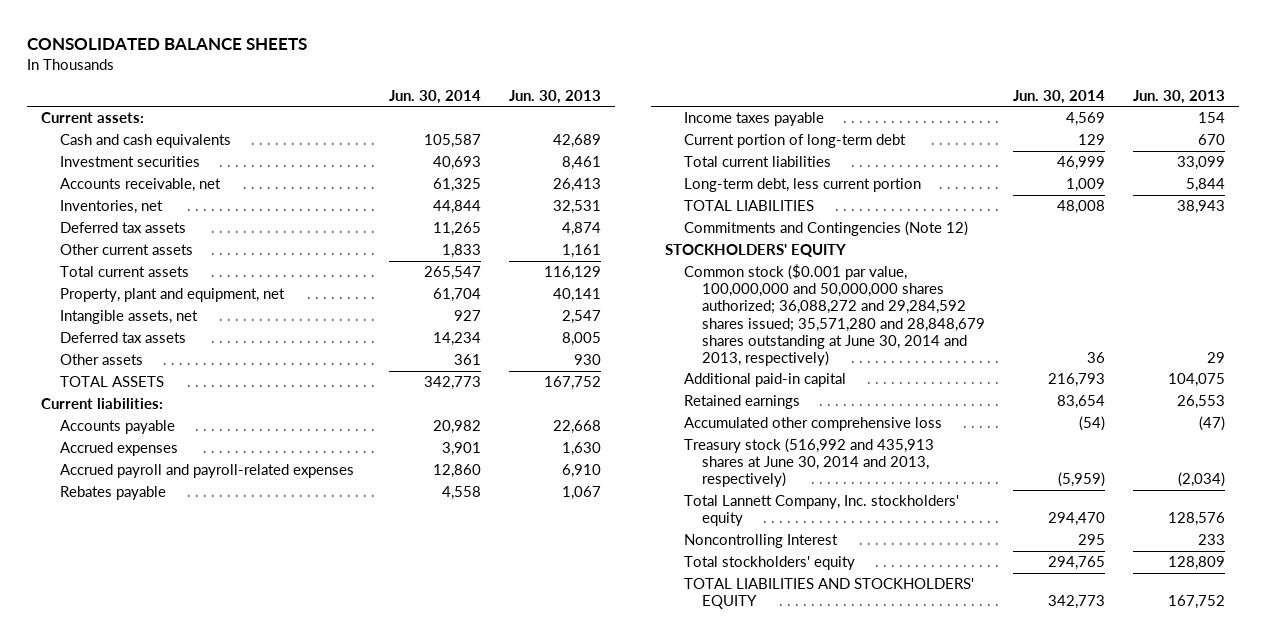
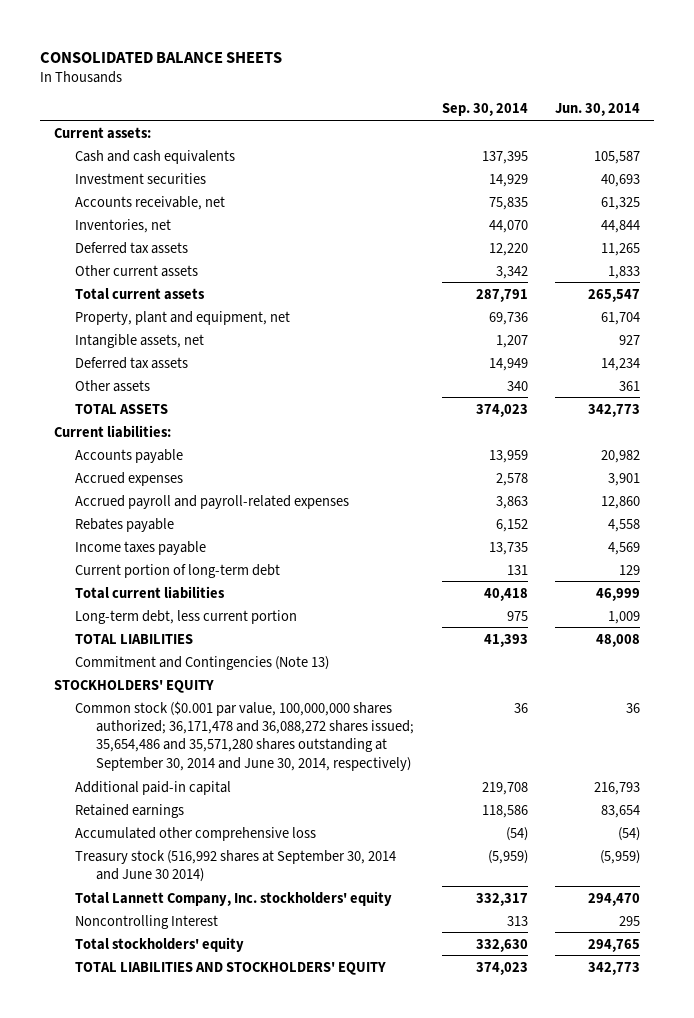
[508,89,601,104] Jun. 30, 2013 -> none
none -> [441,103,528,117] Sep. 30, 2014
[683,221,968,237] Commitments and Contingencies (Note 12) -> [74,655,329,670] Commitment and Contingencies (Note 13)
[683,264,986,366] Common stock ($0.001 par value, 100,000,000 and 50,000,000 shares authorized; 36,088,272 and 29,284,592 shares issued; 35,571,280 and 28,848,679 shares outstanding at June 30, 2014 and 2013, respectively) -> [74,700,415,771] Common stock ($0.001 par value, 100,000,000 shares authorized; 36,171,478 and 36,088,272 shares issued; 35,654,486 and 35,571,280 shares outstanding at September 30, 2014 and June 30, 2014, respectively)
[683,438,934,488] Treasury stock (516,992 and 435,913 shares at June 30, 2014 and 2013, respectively) -> [74,849,396,882] Treasury stock (516,992 shares at September 30, 2014 and June 30 2014)

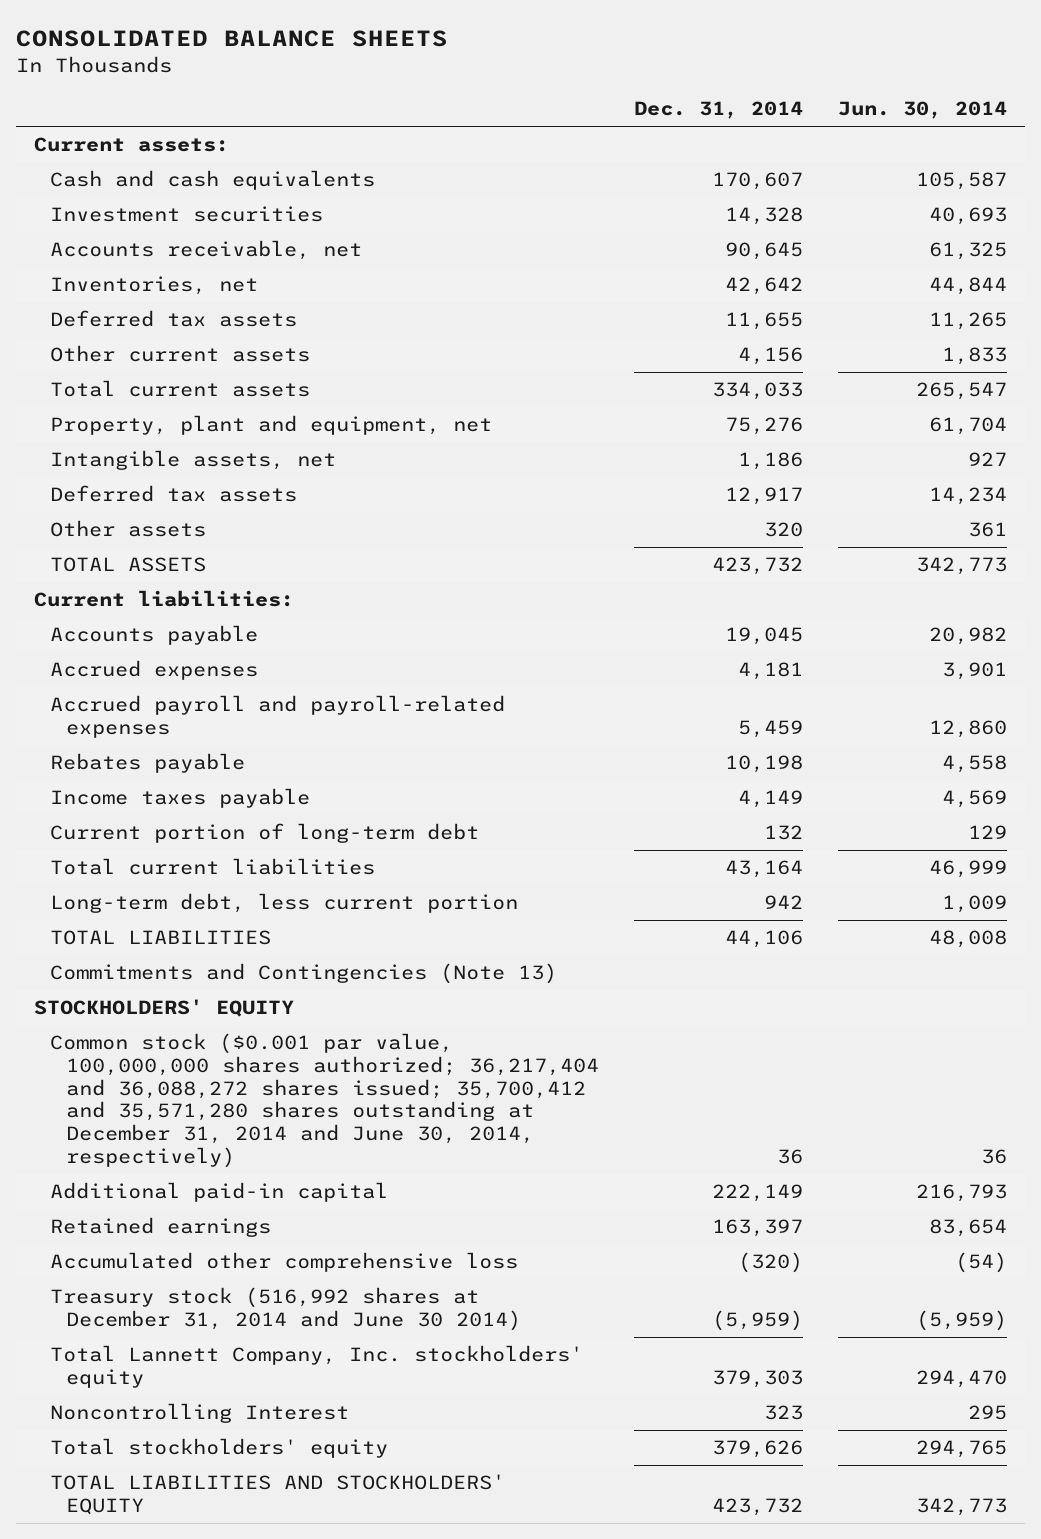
[441,103,528,117] Sep. 30, 2014 -> none
none -> [633,101,803,120] Dec. 31, 2014
[74,655,329,670] Commitment and Contingencies (Note 13) -> [49,963,557,985] Commitments and Contingencies (Note 13)
[74,700,415,771] Common stock ($0.001 par value, 100,000,000 shares authorized; 36,171,478 and 36,088,272 shares issued; 35,654,486 and 35,571,280 shares outstanding at September 30, 2014 and June 30, 2014, respectively) -> [49,1033,599,1168] Common stock ($0.001 par value, 100,000,000 shares authorized; 36,217,404 and 36,088,272 shares issued; 35,700,412 and 35,571,280 shares outstanding at December 31, 2014 and June 30, 2014, respectively)
[74,849,396,882] Treasury stock (516,992 shares at September 30, 2014 and June 30 2014) -> [49,1287,521,1331] Treasury stock (516,992 shares at December 31, 2014 and June 30 2014)

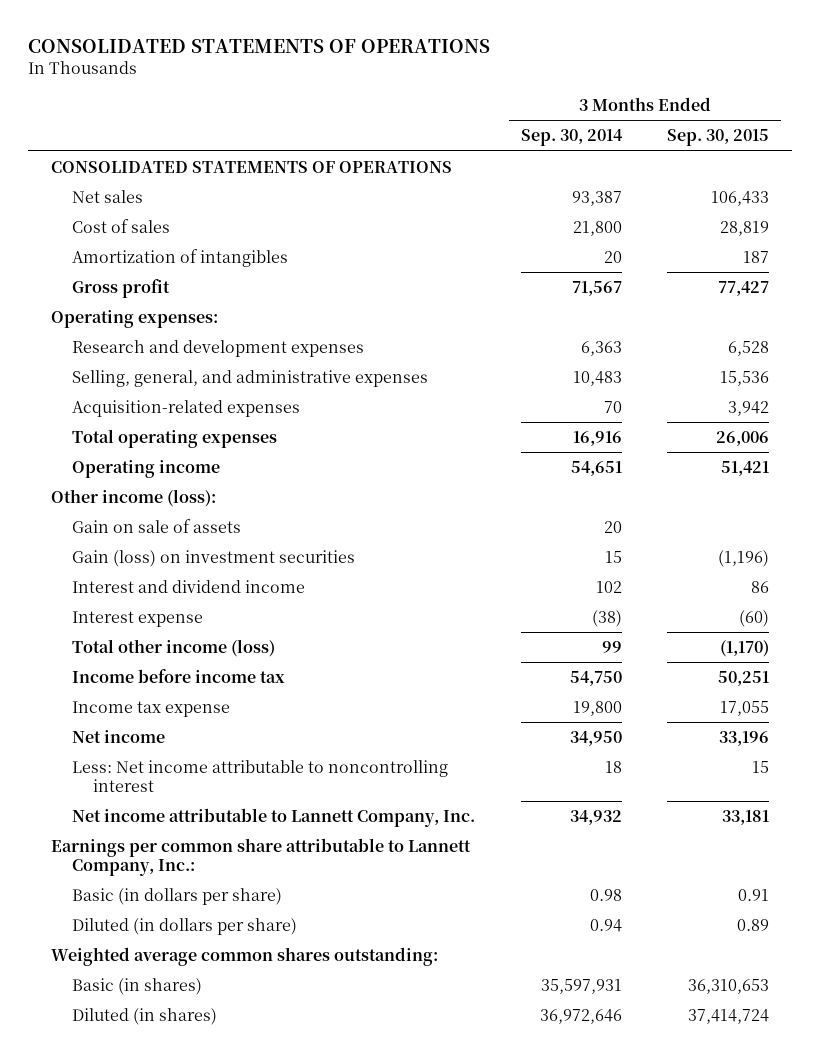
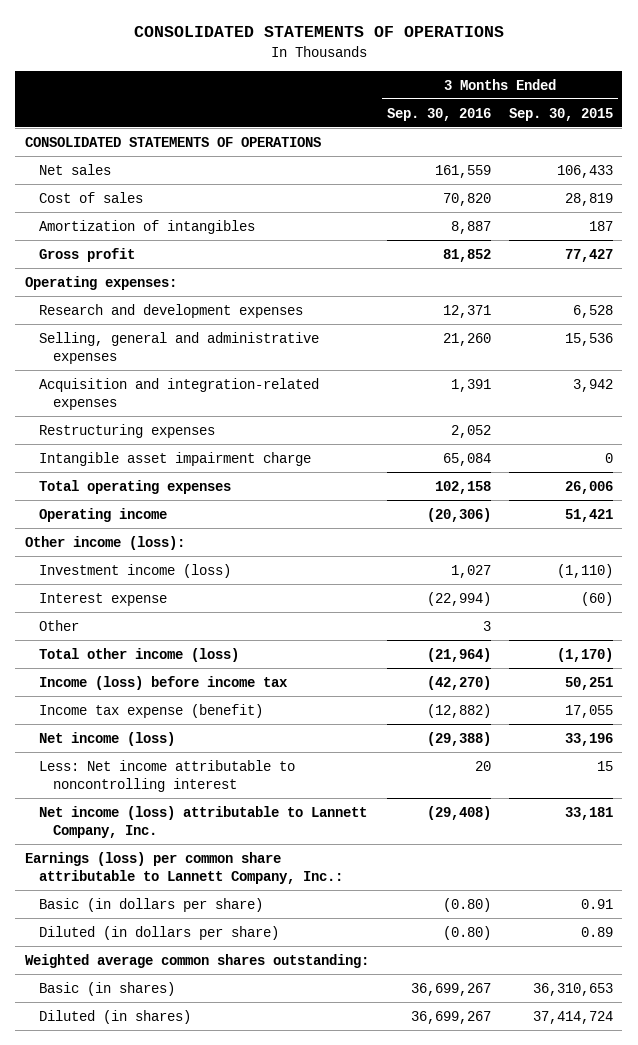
[520,129,623,147] Sep. 30, 2014 -> none
none -> [386,107,491,121] Sep. 30, 2016
[71,369,428,387] Selling, general, and administrative expenses -> [38,331,319,364] Selling, general and administrative expenses
[71,399,300,417] Acquisition-related expenses -> [38,377,319,410] Acquisition and integration-related expenses
none -> [38,423,215,438] Restructuring expenses
none -> [38,451,311,466] Intangible asset impairment charge
[71,518,241,533] Gain on sale of assets -> none
[71,549,355,567] Gain (loss) on investment securities -> none
[71,579,305,593] Interest and dividend income -> none
none -> [38,563,231,578] Investment income (loss)
none -> [38,619,79,631] Other
[71,668,285,683] Income before income tax -> [38,675,288,690] Income (loss) before income tax
[71,700,230,717] Income tax expense -> [38,703,263,718] Income tax expense (benefit)
[71,729,165,743] Net income -> [38,731,175,746] Net income (loss)
[71,807,475,827] Net income attributable to Lannett Company, Inc. -> [38,805,367,838] Net income (loss) attributable to Lannett Company, Inc.
[50,837,471,876] Earnings per common share attributable to Lannett Company, Inc.: -> [24,851,343,884] Earnings (loss) per common share attributable to Lannett Company, Inc.:

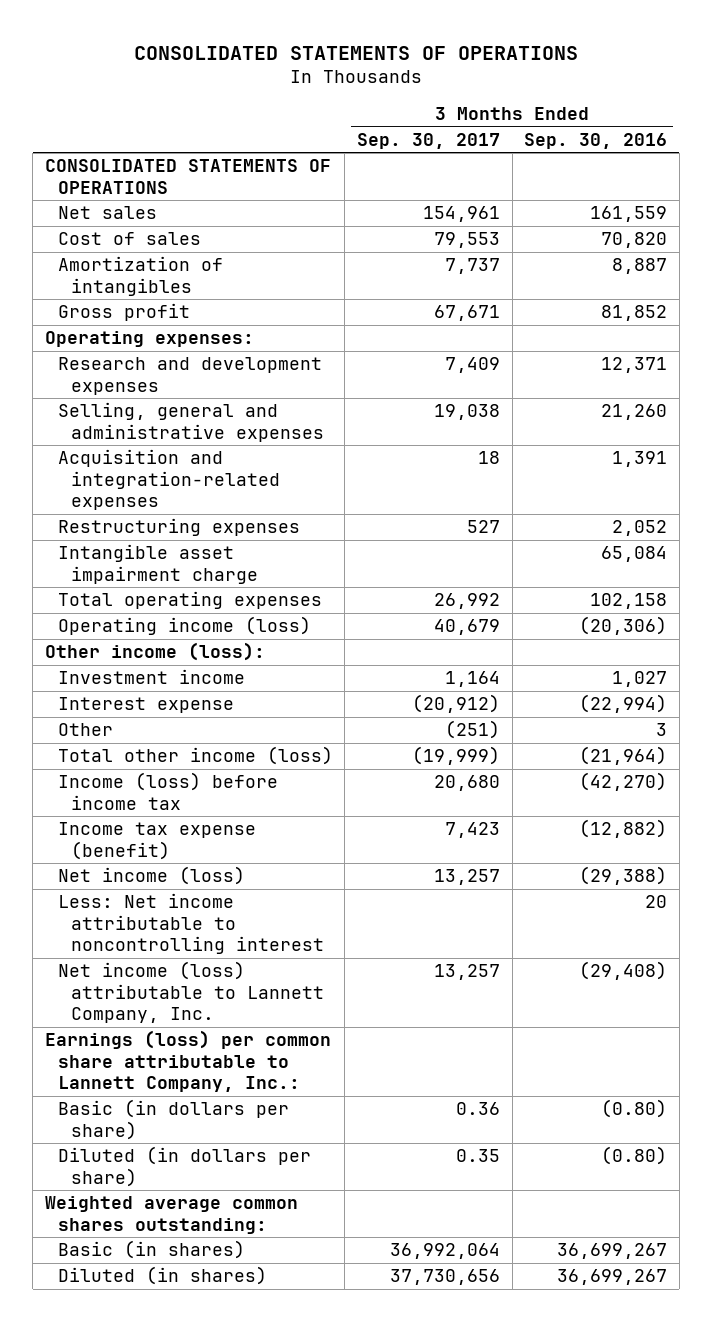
[509,107,614,121] Sep. 30, 2015 -> none
none -> [356,132,500,149] Sep. 30, 2017
[38,507,167,522] Operating income -> [57,616,311,636] Operating income (loss)
[38,563,231,578] Investment income (loss) -> [57,669,245,685] Investment income

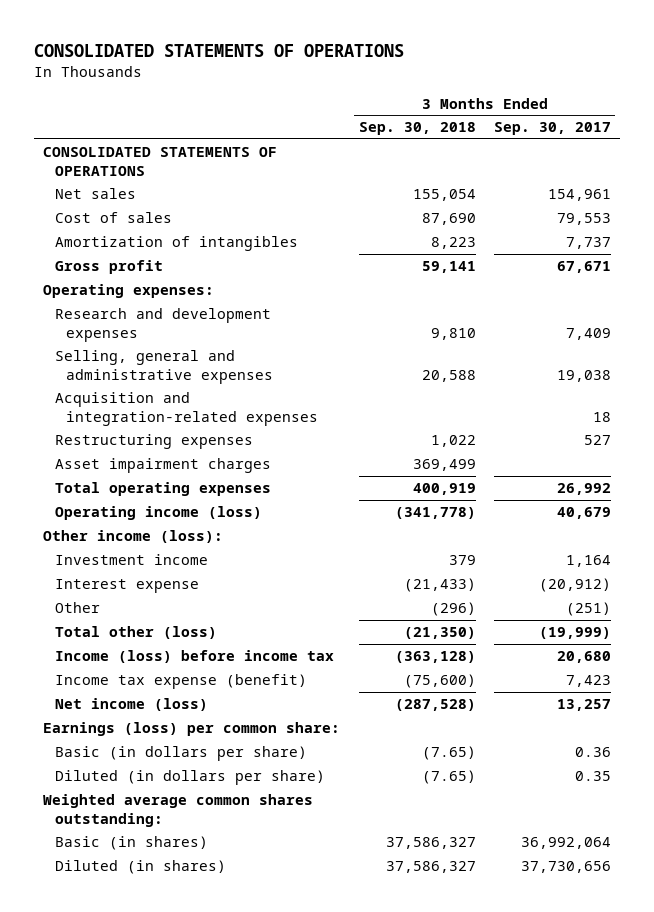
[524,132,668,149] Sep. 30, 2016 -> none
none -> [358,122,476,136] Sep. 30, 2018
[57,544,258,584] Intangible asset impairment charge -> none
none -> [54,458,271,474] Asset impairment charges
[57,746,333,766] Total other income (loss) -> [54,626,217,640] Total other (loss)
[57,893,324,955] Less: Net income attributable to noncontrolling interest -> none
[57,961,324,1024] Net income (loss) attributable to Lannett Company, Inc. -> none
[44,1030,331,1093] Earnings (loss) per common share attributable to Lannett Company, Inc.: -> [43,722,341,737] Earnings (loss) per common share:

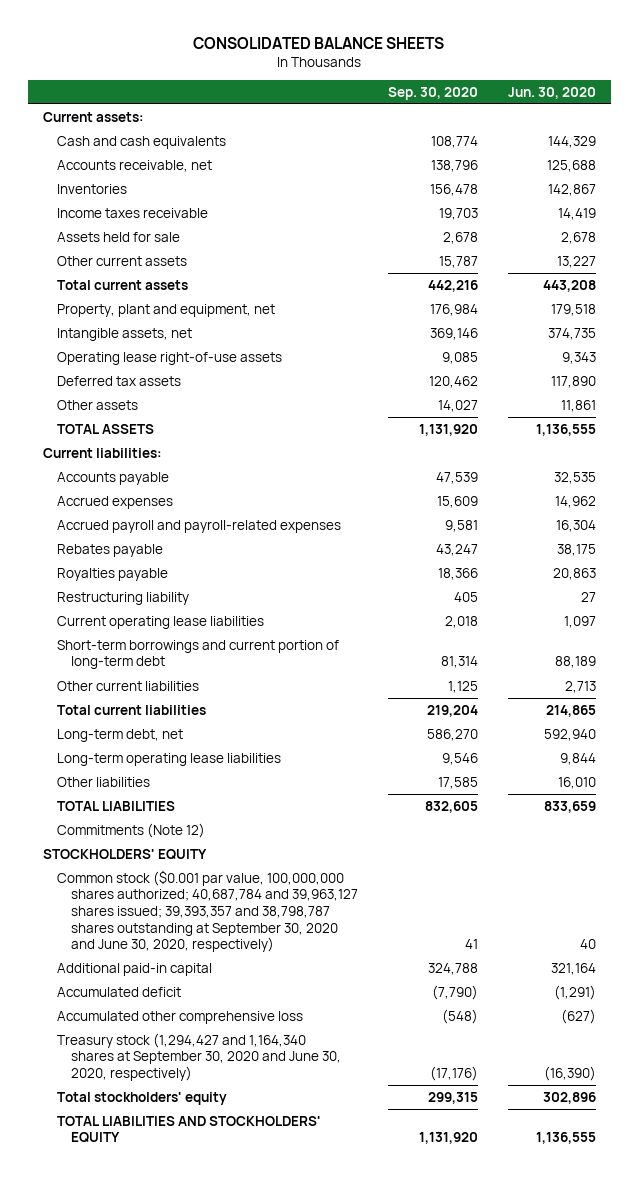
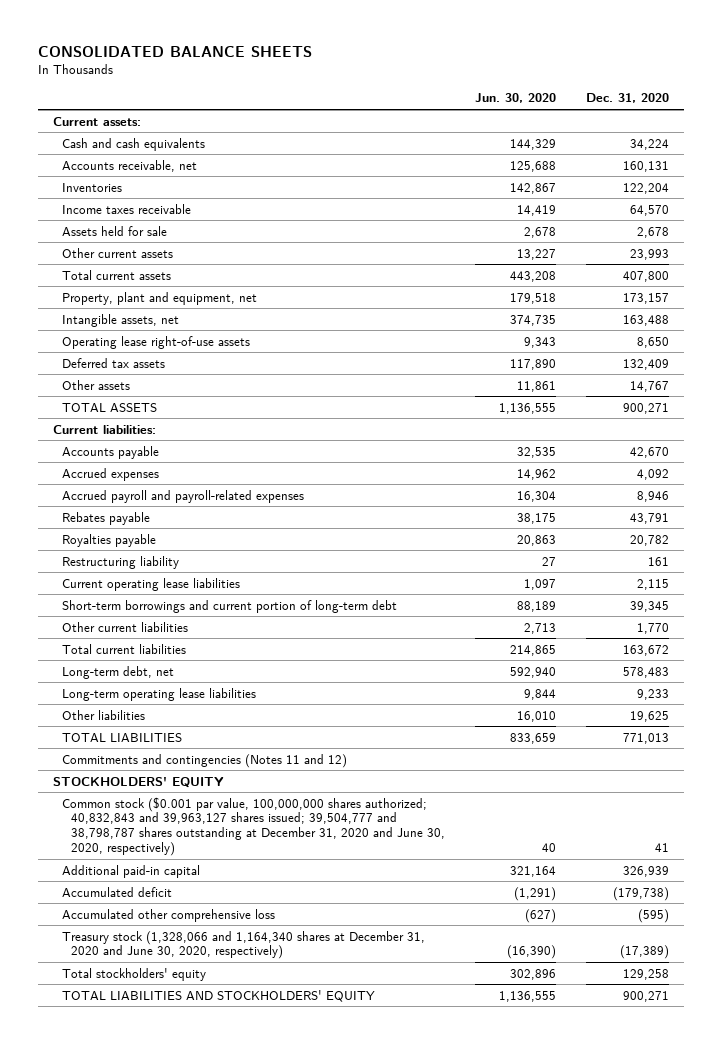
[388,86,479,100] Sep. 30, 2020 -> none
none -> [586,93,670,104] Dec. 31, 2020
[56,822,205,838] Commitments (Note 12) -> [62,753,348,768] Commitments and contingencies (Notes 11 and 12)
[56,869,359,953] Common stock ($0.001 par value, 100,000,000 shares authorized; 40,687,784 and 39,963,127 shares issued; 39,393,357 and 38,798,787 shares outstanding at September 30, 2020 and June 30, 2020, respectively) -> [62,796,446,856] Common stock ($0.001 par value, 100,000,000 shares authorized; 40,832,843 and 39,963,127 shares issued; 39,504,777 and 38,798,787 shares outstanding at December 31, 2020 and June 30, 2020, respectively)
[56,1032,342,1081] Treasury stock (1,294,427 and 1,164,340 shares at September 30, 2020 and June 30, 2020, respectively) -> [62,930,426,960] Treasury stock (1,328,066 and 1,164,340 shares at December 31, 2020 and June 30, 2020, respectively)

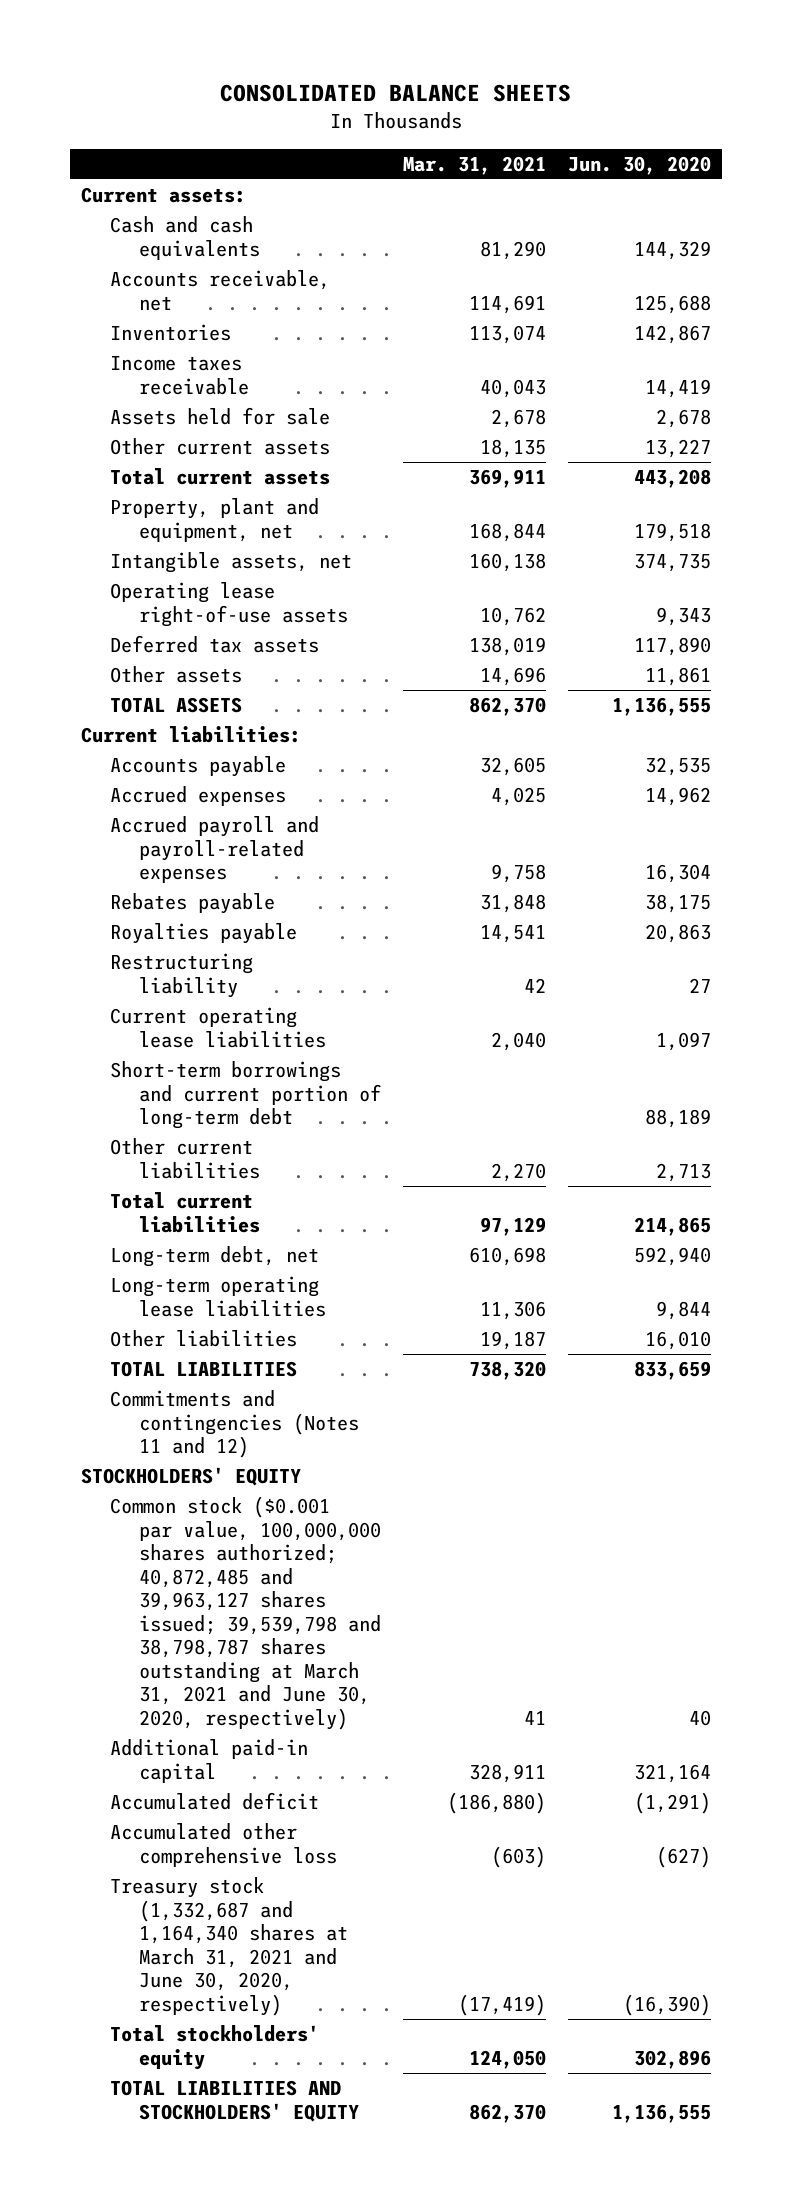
[586,93,670,104] Dec. 31, 2020 -> none
none -> [402,155,546,175] Mar. 31, 2021
[62,796,446,856] Common stock ($0.001 par value, 100,000,000 shares authorized; 40,832,843 and 39,963,127 shares issued; 39,504,777 and 38,798,787 shares outstanding at December 31, 2020 and June 30, 2020, respectively) -> [109,1496,381,1730] Common stock ($0.001 par value, 100,000,000 shares authorized; 40,872,485 and 39,963,127 shares issued; 39,539,798 and 38,798,787 shares outstanding at March 31, 2021 and June 30, 2020, respectively)
[62,930,426,960] Treasury stock (1,328,066 and 1,164,340 shares at December 31, 2020 and June 30, 2020, respectively) -> [109,1877,348,2016] Treasury stock (1,332,687 and 1,164,340 shares at March 31, 2021 and June 30, 2020, respectively)

